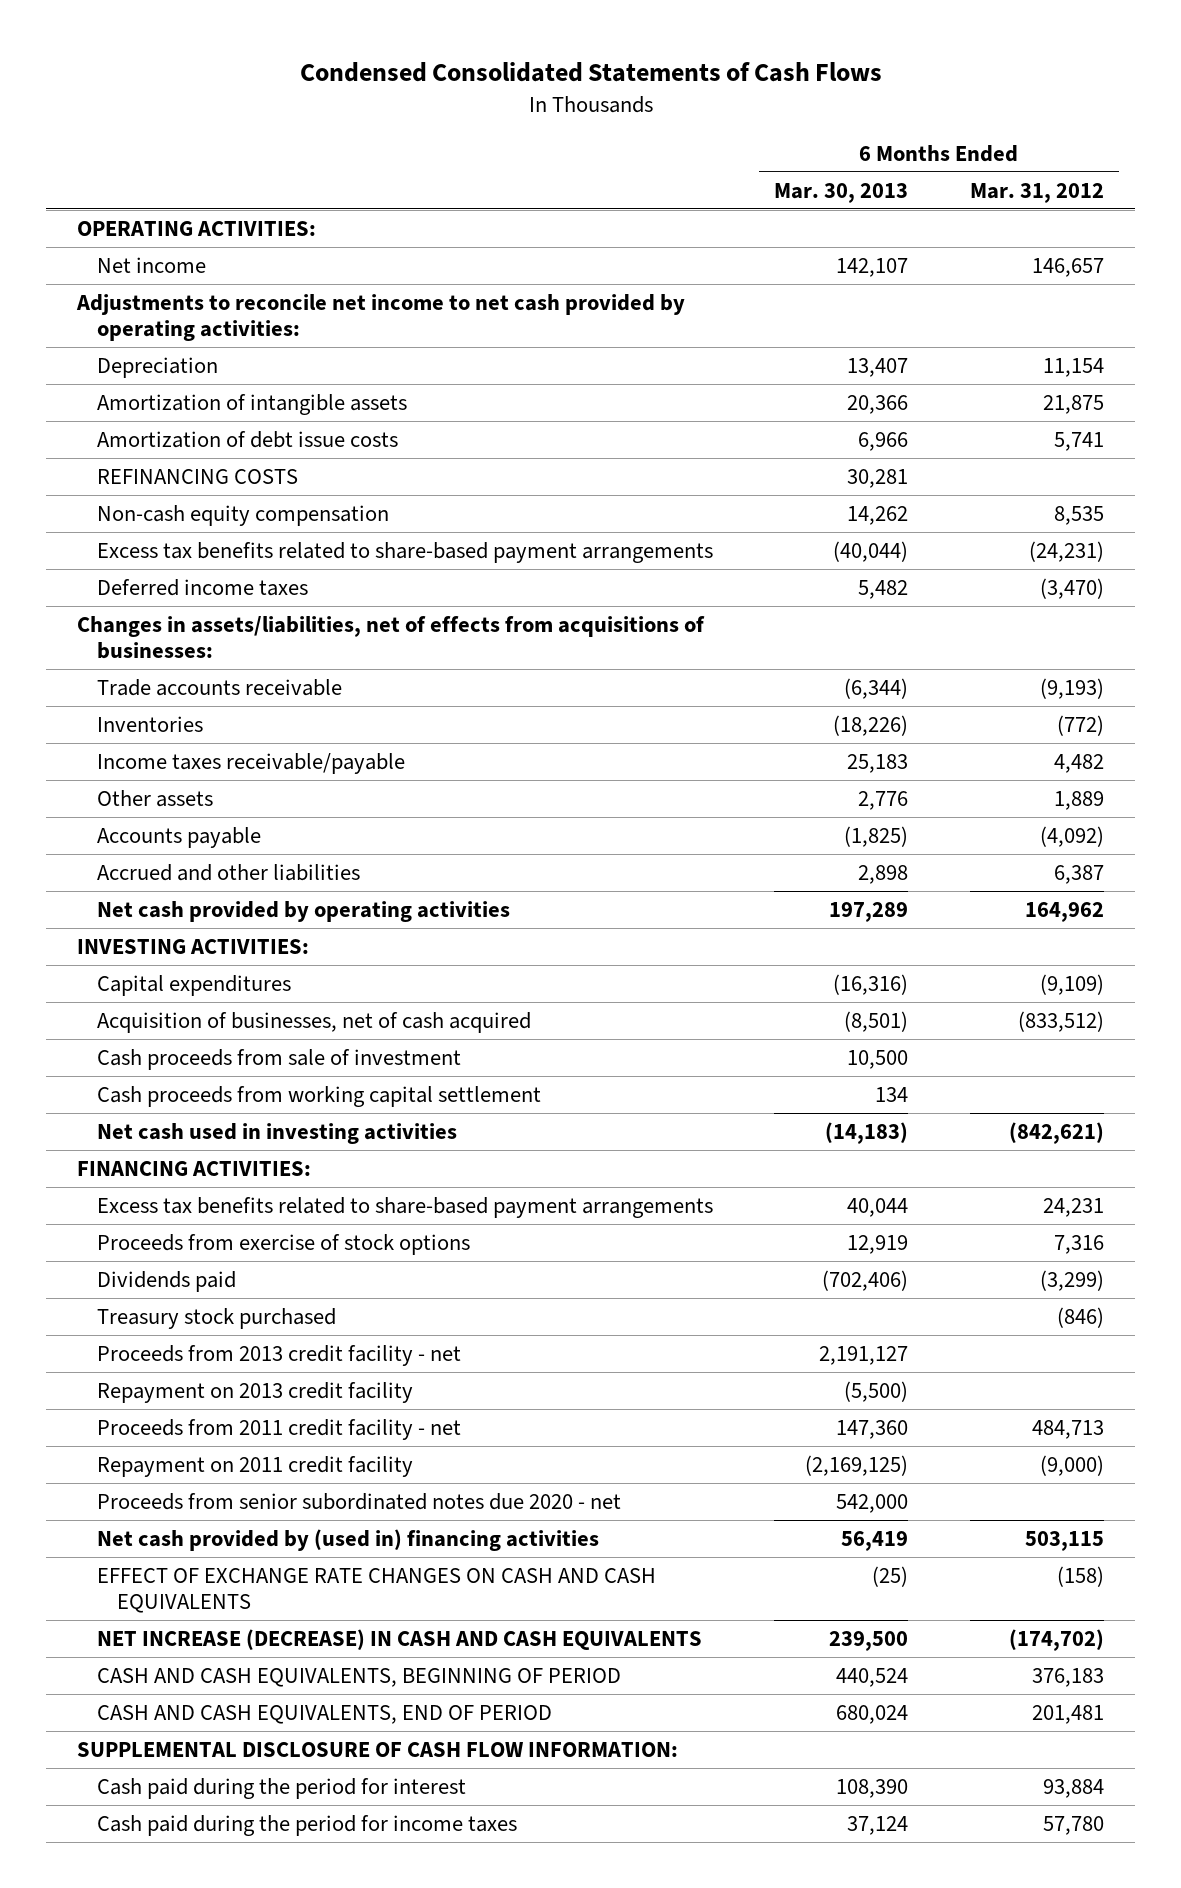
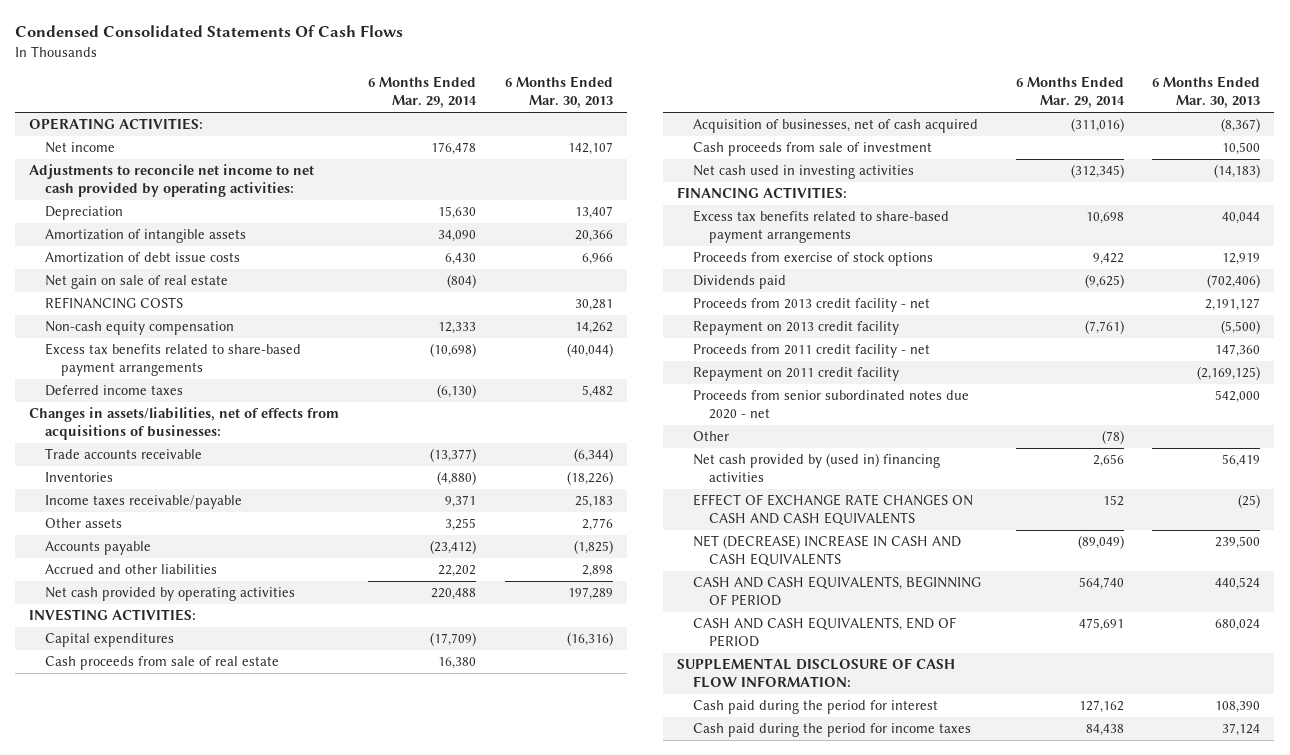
[299,62,882,83] Condensed Consolidated Statements of Cash Flows -> [15,25,404,38] Condensed Consolidated Statements Of Cash Flows
[970,182,1105,203] Mar. 31, 2012 -> none
none -> [368,76,478,109] 6 Months Ended Mar. 29, 2014
none -> [45,275,229,290] Net gain on sale of real estate
none -> [45,656,280,671] Cash proceeds from sale of real estate
[844,1010,909,1032] (8,501) -> [1221,118,1261,133] (8,367)
[96,1085,541,1107] Cash proceeds from working capital settlement -> none
[96,1307,336,1329] Treasury stock purchased -> none
none -> [692,431,729,442] Other
[96,1628,702,1650] NET INCREASE (DECREASE) IN CASH AND CASH EQUIVALENTS -> [692,535,961,567] NET (DECREASE) INCREASE IN CASH AND CASH EQUIVALENTS

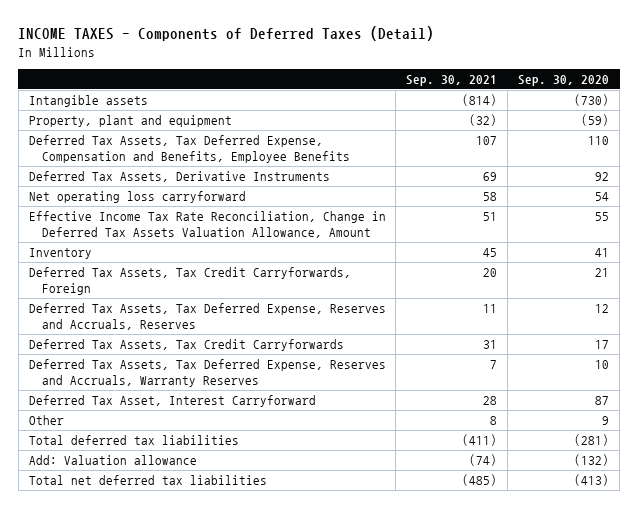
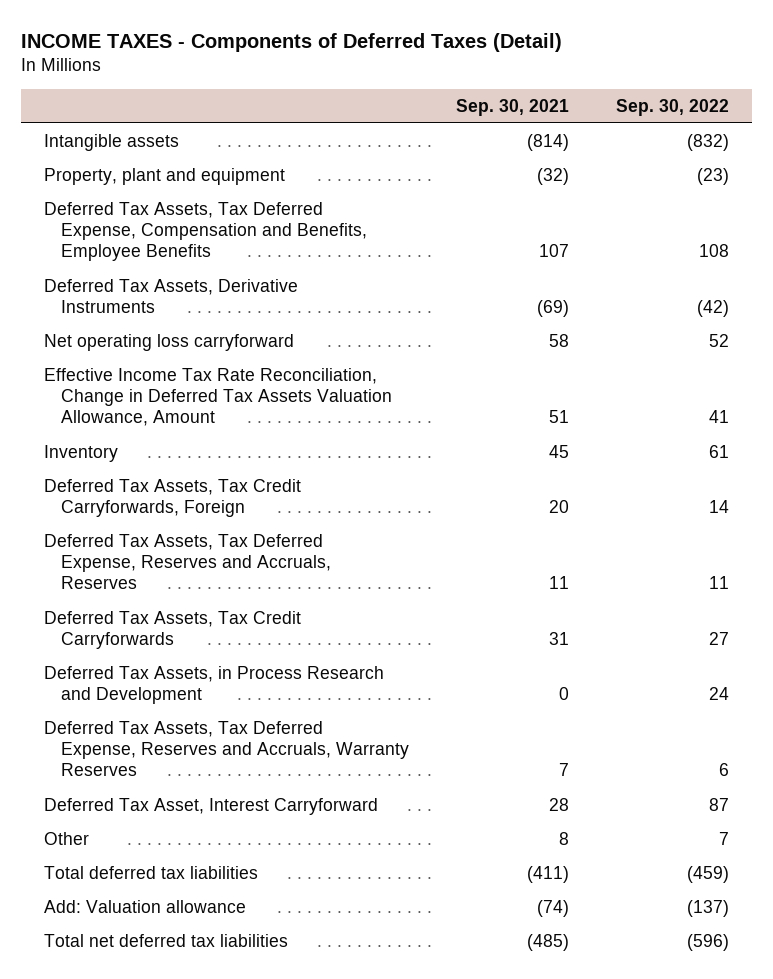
[518,75,610,87] Sep. 30, 2020 -> none
none -> [615,98,729,116] Sep. 30, 2022
[483,172,498,182] 69 -> [536,300,569,318] (69)
none -> [44,666,385,705] Deferred Tax Assets, in Process Research and Development

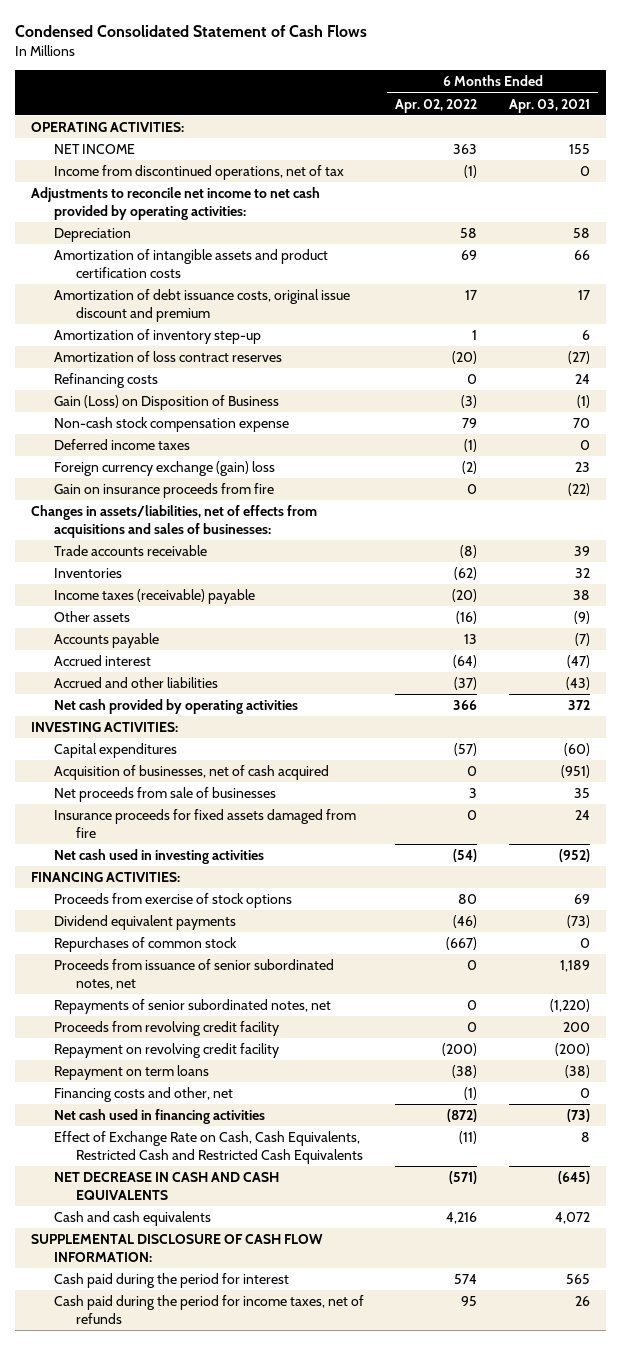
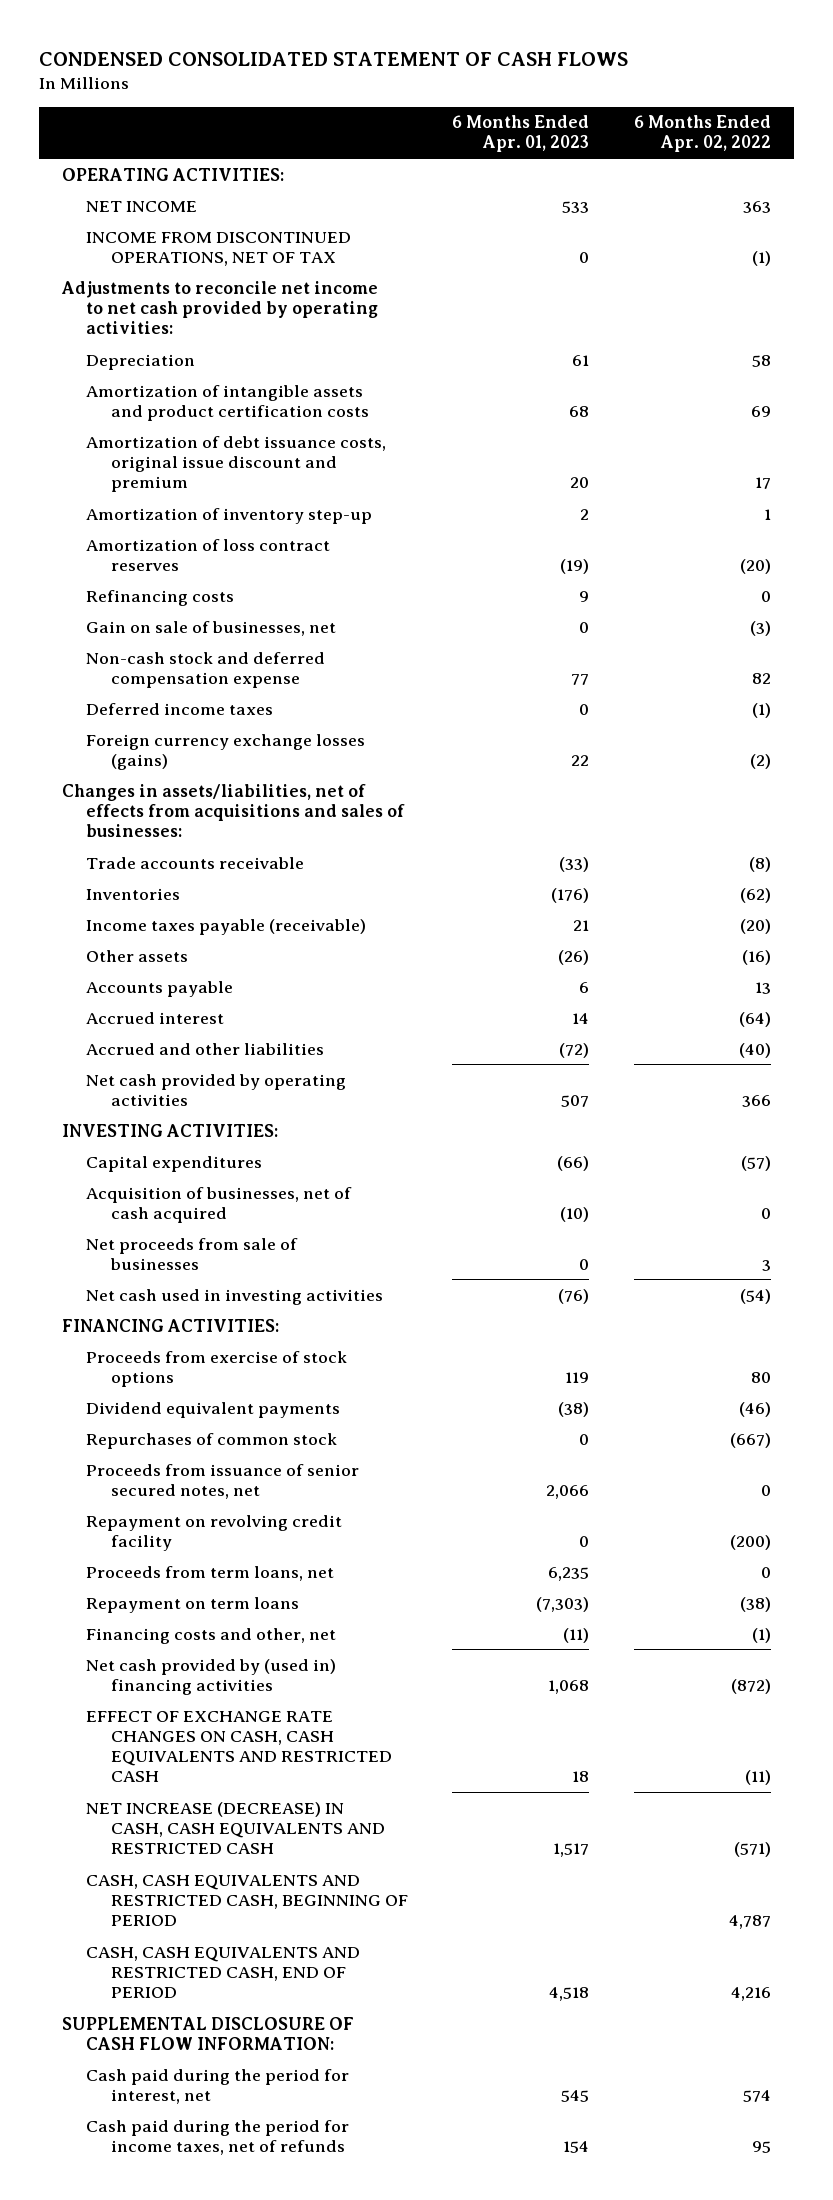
[15,25,368,38] Condensed Consolidated Statement of Cash Flows -> [39,52,629,67] CONDENSED CONSOLIDATED STATEMENT OF CASH FLOWS
[508,98,590,113] Apr. 03, 2021 -> none
none -> [452,115,590,153] 6 Months Ended Apr. 01, 2023
[53,165,344,181] Income from discontinued operations, net of tax -> [86,231,352,266] INCOME FROM DISCONTINUED OPERATIONS, NET OF TAX
[53,395,279,411] Gain (Loss) on Disposition of Business -> [86,620,337,636] Gain on sale of businesses, net
[53,417,289,433] Non-cash stock compensation expense -> [86,651,326,688] Non-cash stock and deferred compensation expense
[462,418,478,429] 79 -> [752,672,772,684] 82
[53,483,274,499] Gain on insurance proceeds from fire -> none
[53,461,275,477] Foreign currency exchange (gain) loss -> [86,733,366,770] Foreign currency exchange losses (gains)
[53,589,255,605] Income taxes (receivable) payable -> [86,918,367,935] Income taxes payable (receivable)
[454,677,478,691] (37) -> [739,1042,772,1058] (40)
[53,809,356,838] Insurance proceeds for fixed assets damaged from fire -> none
[53,999,331,1015] Repayments of senior subordinated notes, net -> none
[53,1021,279,1037] Proceeds from revolving credit facility -> none
[53,959,334,990] Proceeds from issuance of senior subordinated notes, net -> [86,1463,360,1499] Proceeds from issuance of senior secured notes, net
none -> [86,1565,335,1581] Proceeds from term loans, net
[53,1109,265,1125] Net cash used in financing activities -> [86,1658,337,1695] Net cash provided by (used in) financing activities
[53,1131,363,1164] Effect of Exchange Rate on Cash, Cash Equivalents, Restricted Cash and Restricted Cash Equivalents -> [86,1710,392,1783] EFFECT OF EXCHANGE RATE CHANGES ON CASH, CASH EQUIVALENTS AND RESTRICTED CASH
[53,1172,279,1200] NET DECREASE IN CASH AND CASH EQUIVALENTS -> [86,1801,385,1854] NET INCREASE (DECREASE) IN CASH, CASH EQUIVALENTS AND RESTRICTED CASH
none -> [86,1874,408,1926] CASH, CASH EQUIVALENTS AND RESTRICTED CASH, BEGINNING OF PERIOD
[53,1211,211,1227] Cash and cash equivalents -> [86,1946,361,1998] CASH, CASH EQUIVALENTS AND RESTRICTED CASH, END OF PERIOD
[53,1273,289,1289] Cash paid during the period for interest -> [86,2068,350,2104] Cash paid during the period for interest, net

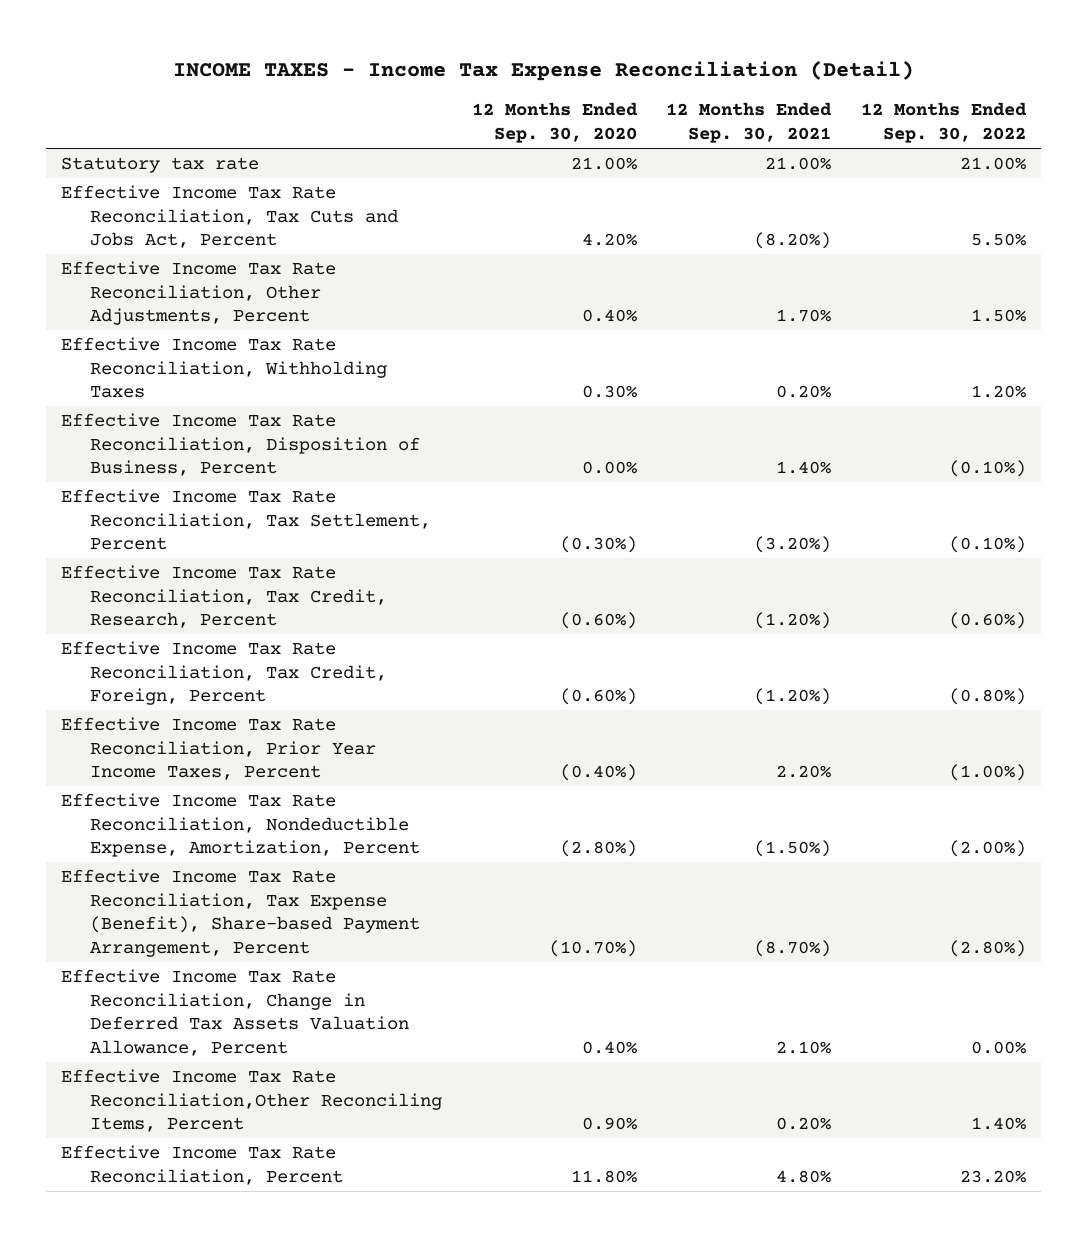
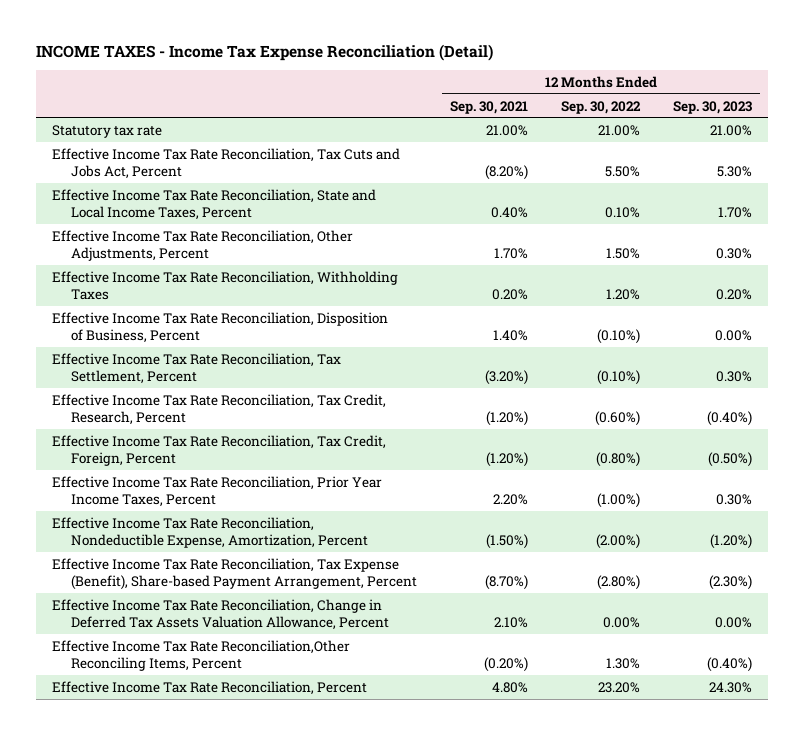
[471,102,638,144] 12 Months Ended Sep. 30, 2020 -> none
none -> [672,100,752,114] Sep. 30, 2023
none -> [52,188,377,221] Effective Income Tax Rate Reconciliation, State and Local Income Taxes, Percent
[776,1117,832,1131] 0.20% -> [484,657,529,673] (0.20%)
[970,1117,1026,1131] 1.40% -> [605,658,640,670] 1.30%

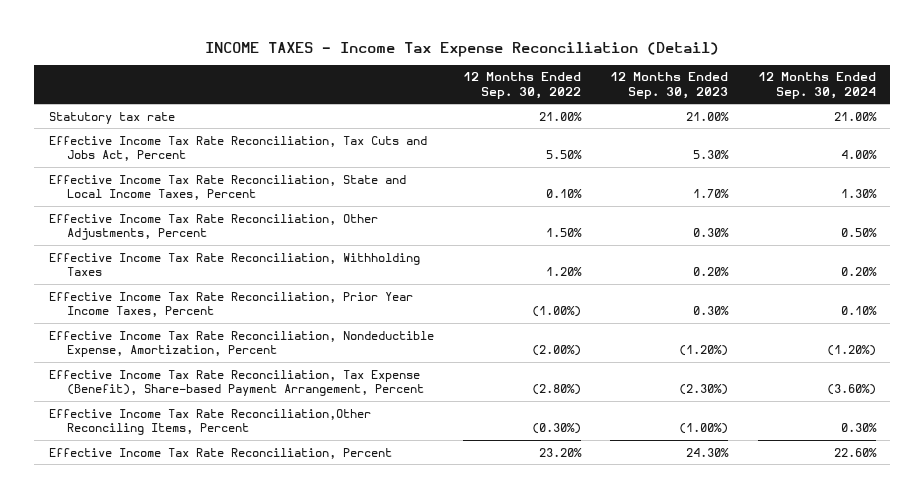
[450,100,529,114] Sep. 30, 2021 -> none
none -> [757,72,876,100] 12 Months Ended Sep. 30, 2024
[52,311,389,344] Effective Income Tax Rate Reconciliation, Disposition of Business, Percent -> none
[52,352,342,385] Effective Income Tax Rate Reconciliation, Tax Settlement, Percent -> none
[52,393,387,426] Effective Income Tax Rate Reconciliation, Tax Credit, Research, Percent -> none
[52,434,387,467] Effective Income Tax Rate Reconciliation, Tax Credit, Foreign, Percent -> none
[52,598,390,631] Effective Income Tax Rate Reconciliation, Change in Deferred Tax Assets Valuation Allowance, Percent -> none
[605,658,640,670] 1.30% -> [531,423,581,435] (0.30%)
[706,657,752,673] (0.40%) -> [679,423,729,435] (1.00%)

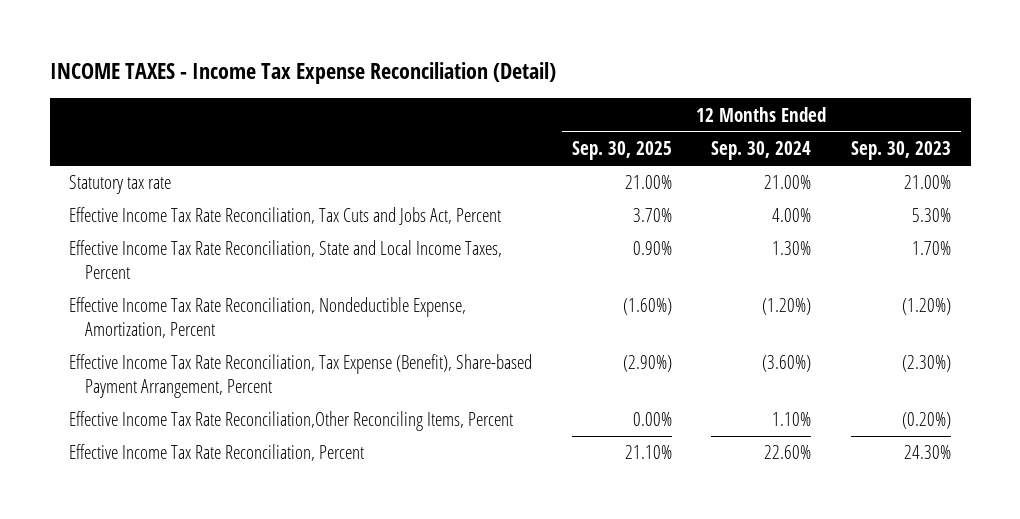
[462,72,581,100] 12 Months Ended Sep. 30, 2022 -> none
none -> [571,141,672,161] Sep. 30, 2025
[48,213,378,241] Effective Income Tax Rate Reconciliation, Other Adjustments, Percent -> none
[48,252,420,277] Effective Income Tax Rate Reconciliation, Withholding Taxes -> none
[48,291,413,318] Effective Income Tax Rate Reconciliation, Prior Year Income Taxes, Percent -> none
[679,423,729,435] (1.00%) -> [901,412,951,430] (0.20%)
[840,423,877,433] 0.30% -> [772,412,812,427] 1.10%

